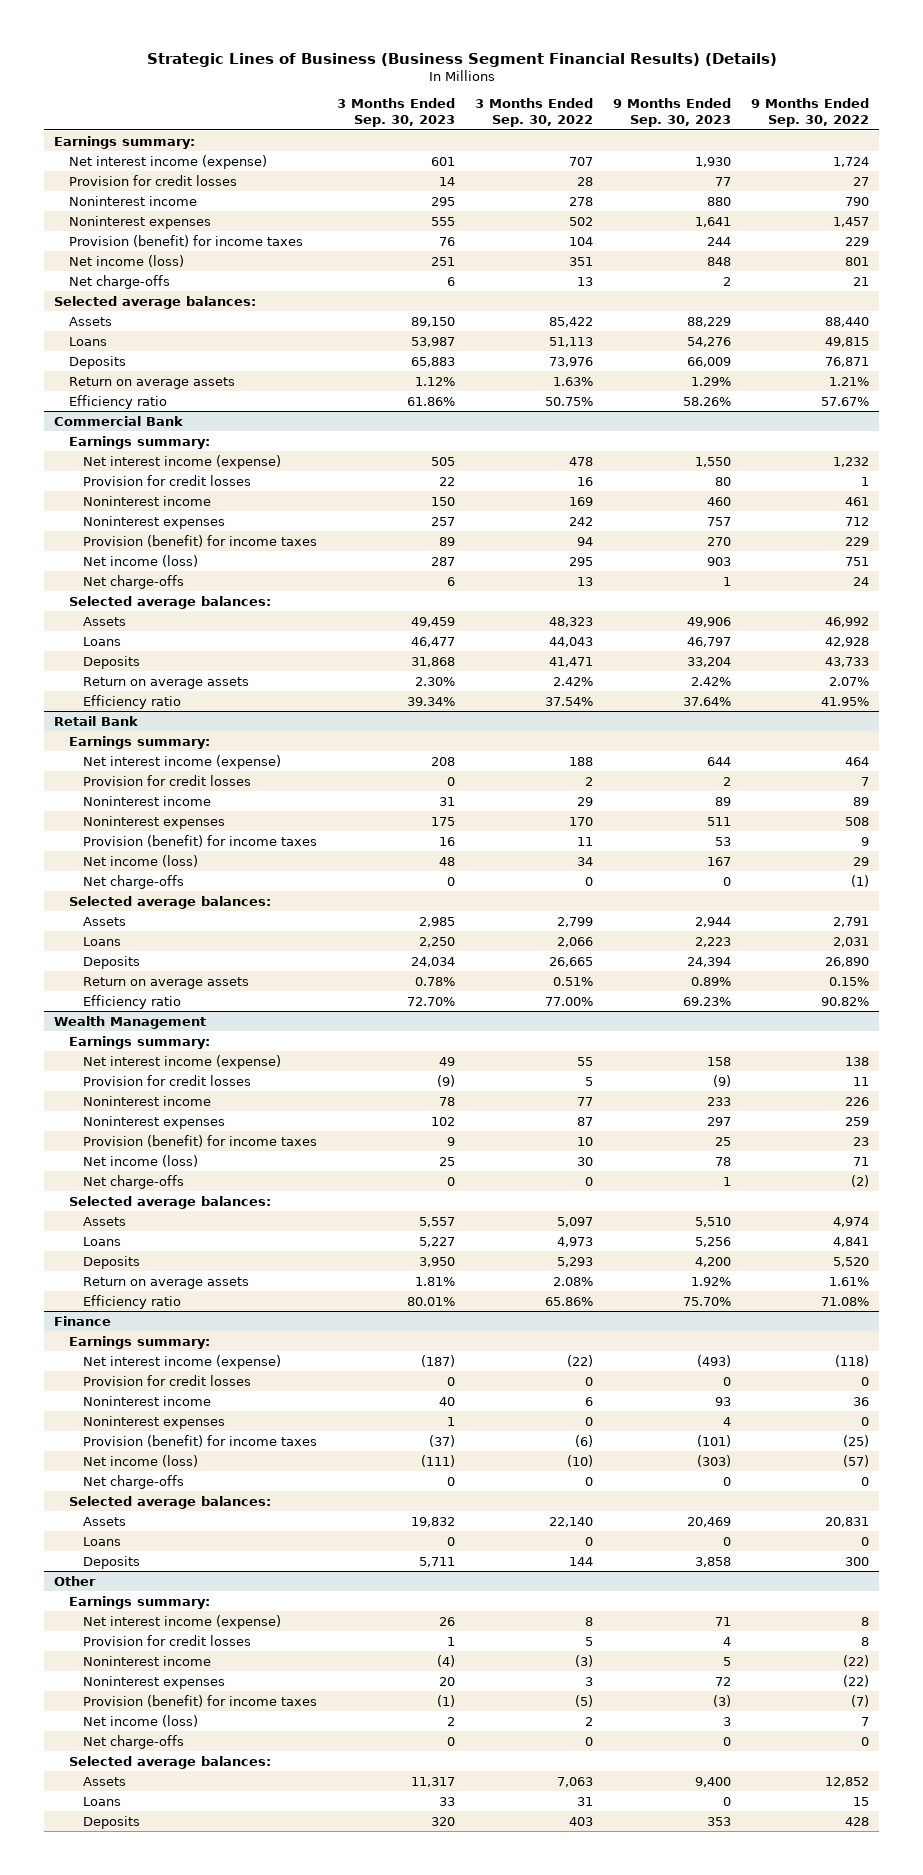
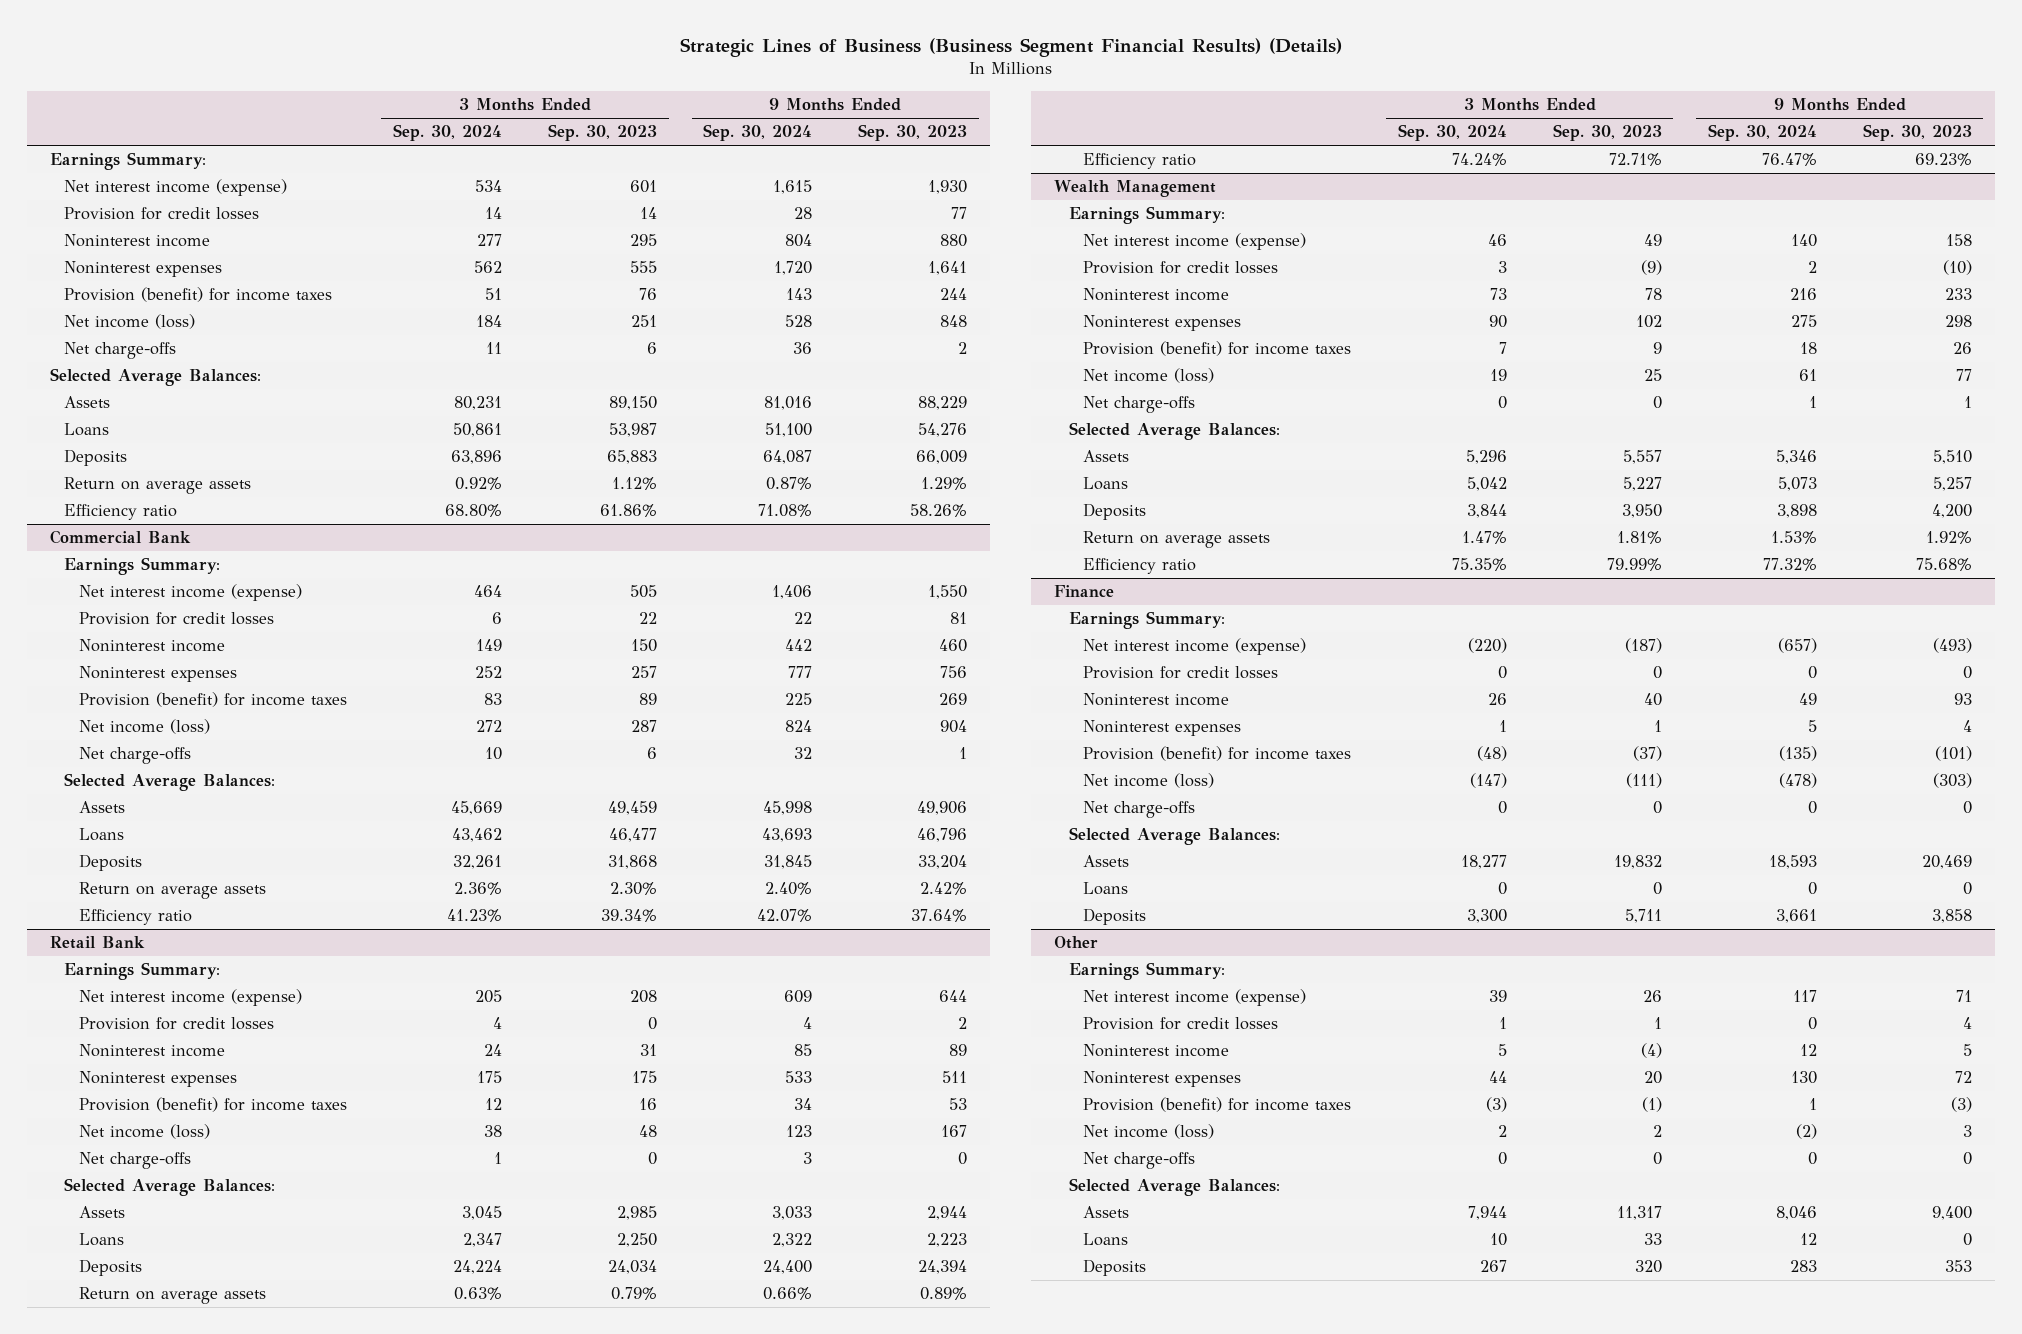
[475,98,594,128] 3 Months Ended Sep. 30, 2022 -> none
[751,98,870,128] 9 Months Ended Sep. 30, 2022 -> none
none -> [392,124,502,142] Sep. 30, 2024
none -> [703,124,813,142] Sep. 30, 2024
[53,135,195,149] Earnings summary: -> [49,152,206,171] Earnings Summary:
[53,295,256,309] Selected average balances: -> [49,368,261,387] Selected Average Balances:
[68,435,210,449] Earnings summary: -> [64,557,221,576] Earnings Summary:
[715,476,732,486] 80 -> [950,612,968,625] 81
[707,516,732,526] 757 -> [940,666,968,679] 756
[707,536,732,546] 270 -> [939,693,968,706] 269
[707,556,732,566] 903 -> [940,720,968,734] 904
[68,595,271,609] Selected average balances: -> [64,773,276,792] Selected Average Balances:
[687,636,732,647] 46,797 -> [917,828,968,843] 46,796
[68,735,210,749] Earnings summary: -> [64,962,221,981] Earnings Summary:
[68,895,271,909] Selected average balances: -> [64,1178,276,1197] Selected Average Balances:
[415,976,456,986] 0.78% -> [610,1287,657,1301] 0.79%
[407,996,456,1006] 72.70% -> [1608,153,1662,167] 72.71%
[68,1035,210,1049] Earnings summary: -> [1068,206,1225,225] Earnings Summary:
[713,1074,732,1087] (9) -> [1942,260,1972,276] (10)
[707,1116,732,1126] 297 -> [1944,315,1972,328] 298
[715,1136,732,1146] 25 -> [1952,342,1972,355] 26
[715,1156,732,1166] 78 -> [1955,369,1972,382] 77
[68,1195,271,1209] Selected average balances: -> [1068,422,1280,441] Selected Average Balances:
[695,1236,732,1247] 5,256 -> [1932,477,1972,492] 5,257
[407,1296,456,1306] 80.01% -> [1606,558,1662,572] 79.99%
[683,1296,732,1306] 75.70% -> [1915,558,1972,572] 75.68%
[68,1335,210,1349] Earnings summary: -> [1068,611,1225,630] Earnings Summary:
[68,1495,271,1509] Selected average balances: -> [1068,827,1280,846] Selected Average Balances:
[68,1595,210,1609] Earnings summary: -> [1068,962,1225,981] Earnings Summary:
[68,1755,271,1769] Selected average balances: -> [1068,1178,1280,1197] Selected Average Balances:

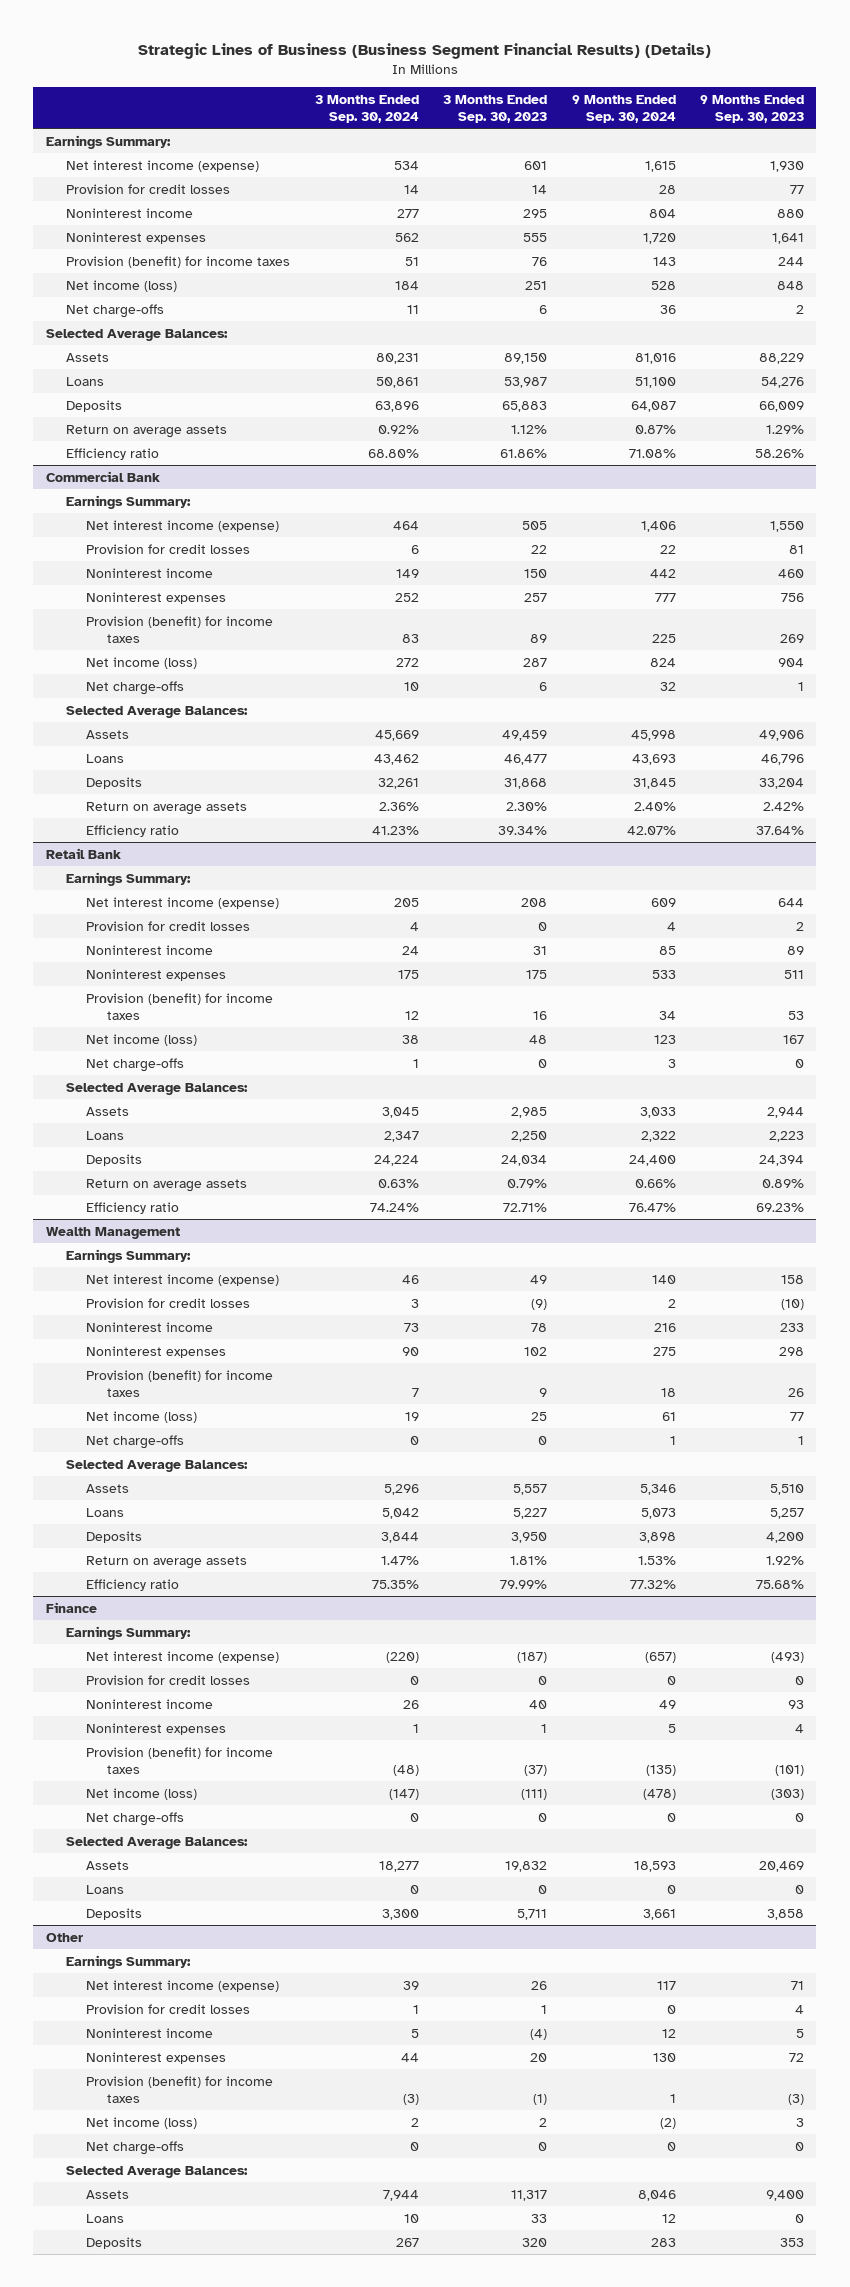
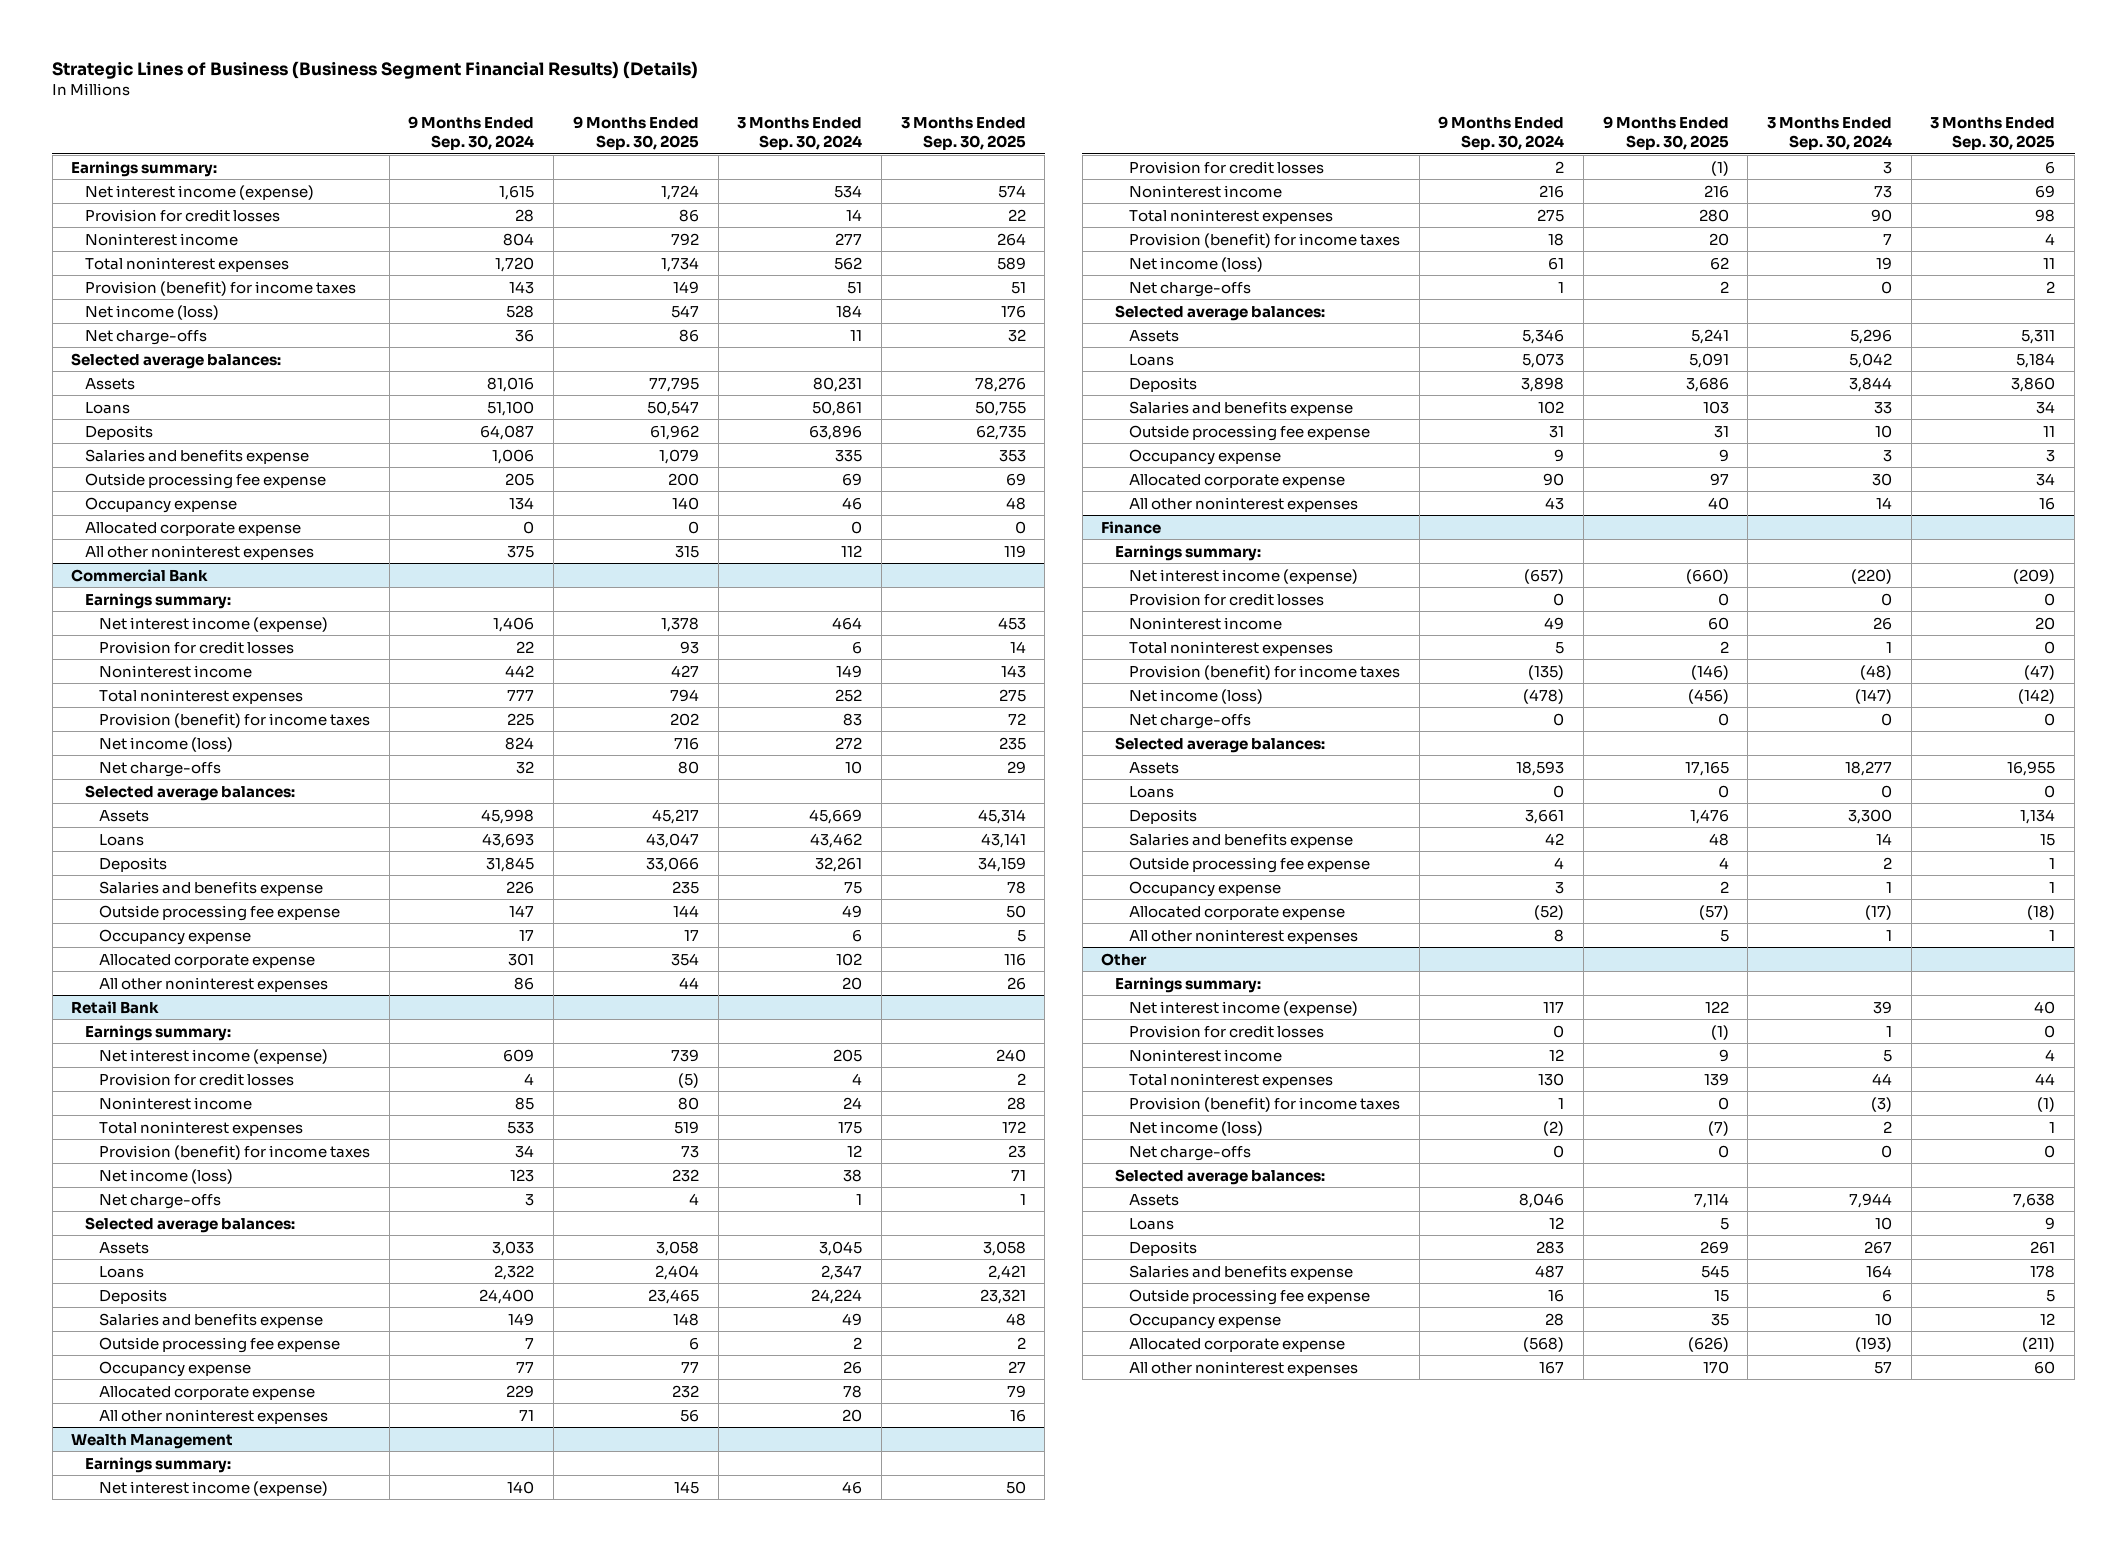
[443,95,548,124] 3 Months Ended Sep. 30, 2023 -> none
[700,95,805,124] 9 Months Ended Sep. 30, 2023 -> none
none -> [572,115,699,151] 9 Months Ended Sep. 30, 2025
none -> [900,116,1026,151] 3 Months Ended Sep. 30, 2025
[45,134,171,149] Earnings Summary: -> [71,160,218,177] Earnings summary:
[66,231,207,244] Noninterest expenses -> [85,256,290,272] Total noninterest expenses
[45,328,228,341] Selected Average Balances: -> [71,352,282,369] Selected average balances:
[66,424,228,438] Return on average assets -> none
[66,447,160,460] Efficiency ratio -> none
none -> [85,448,310,464] Salaries and benefits expense
none -> [85,472,327,489] Outside processing fee expense
none -> [85,496,238,513] Occupancy expense
none -> [85,521,302,536] Allocated corporate expense
none -> [85,544,315,560] All other noninterest expenses
[66,494,192,509] Earnings Summary: -> [85,592,232,609] Earnings summary:
[86,591,227,604] Noninterest expenses -> [99,688,304,704] Total noninterest expenses
[66,705,249,718] Selected Average Balances: -> [85,784,296,801] Selected average balances:
[86,801,248,815] Return on average assets -> none
[86,824,180,837] Efficiency ratio -> none
none -> [99,880,324,896] Salaries and benefits expense
none -> [99,904,341,921] Outside processing fee expense
none -> [99,928,252,945] Occupancy expense
none -> [99,953,316,968] Allocated corporate expense
none -> [99,976,329,992] All other noninterest expenses
[66,871,192,886] Earnings Summary: -> [85,1024,232,1041] Earnings summary:
[86,968,227,981] Noninterest expenses -> [99,1120,304,1136] Total noninterest expenses
[66,1082,249,1095] Selected Average Balances: -> [85,1216,296,1233] Selected average balances:
[86,1178,248,1192] Return on average assets -> none
[86,1201,180,1214] Efficiency ratio -> none
none -> [99,1312,324,1328] Salaries and benefits expense
none -> [99,1336,341,1353] Outside processing fee expense
none -> [99,1360,252,1377] Occupancy expense
none -> [99,1385,316,1400] Allocated corporate expense
none -> [99,1408,329,1424] All other noninterest expenses
[66,1248,192,1263] Earnings Summary: -> [85,1456,232,1473] Earnings summary:
[86,1345,227,1358] Noninterest expenses -> [1129,208,1334,224] Total noninterest expenses
[66,1459,249,1472] Selected Average Balances: -> [1115,304,1326,321] Selected average balances:
[86,1555,248,1569] Return on average assets -> none
[86,1578,180,1591] Efficiency ratio -> none
none -> [1129,400,1354,416] Salaries and benefits expense
none -> [1129,424,1371,441] Outside processing fee expense
none -> [1129,448,1282,465] Occupancy expense
none -> [1129,473,1346,488] Allocated corporate expense
none -> [1129,496,1359,512] All other noninterest expenses
[66,1625,192,1640] Earnings Summary: -> [1115,544,1262,561] Earnings summary:
[86,1722,227,1735] Noninterest expenses -> [1129,640,1334,656] Total noninterest expenses
[66,1836,249,1849] Selected Average Balances: -> [1115,736,1326,753] Selected average balances:
none -> [1129,832,1354,848] Salaries and benefits expense
none -> [1129,856,1371,873] Outside processing fee expense
none -> [1129,880,1282,897] Occupancy expense
none -> [1129,905,1346,920] Allocated corporate expense
none -> [1129,928,1359,944] All other noninterest expenses
[66,1954,192,1969] Earnings Summary: -> [1115,976,1262,993] Earnings summary:
[86,2051,227,2064] Noninterest expenses -> [1129,1072,1334,1088] Total noninterest expenses
[66,2165,249,2178] Selected Average Balances: -> [1115,1168,1326,1185] Selected average balances:
none -> [1129,1264,1354,1280] Salaries and benefits expense
none -> [1129,1288,1371,1305] Outside processing fee expense
none -> [1129,1312,1282,1329] Occupancy expense
none -> [1129,1337,1346,1352] Allocated corporate expense
none -> [1129,1360,1359,1376] All other noninterest expenses

